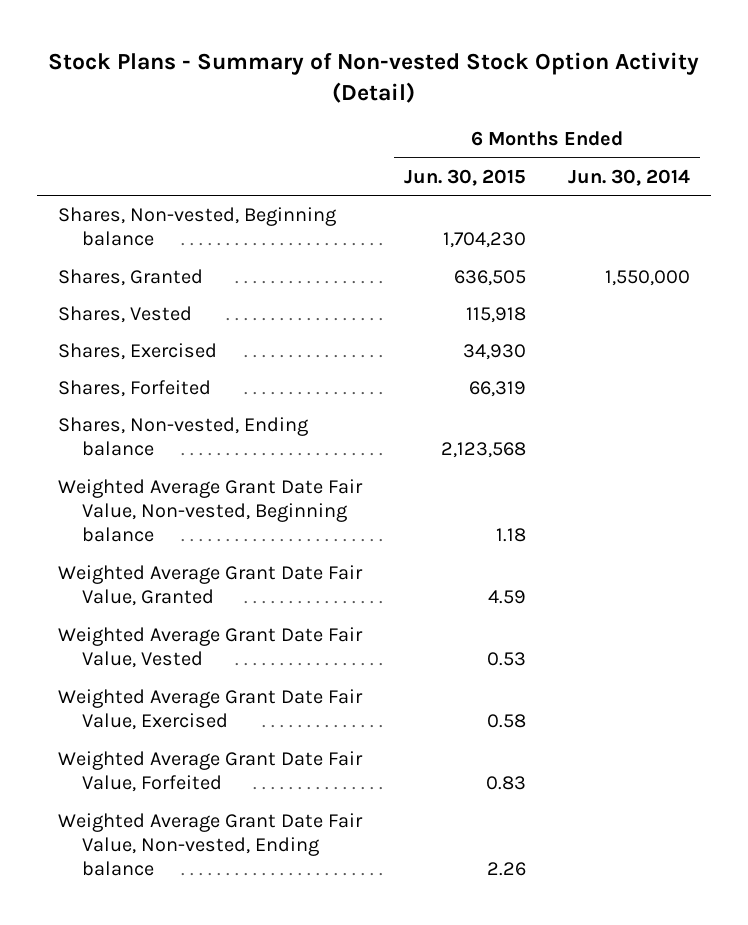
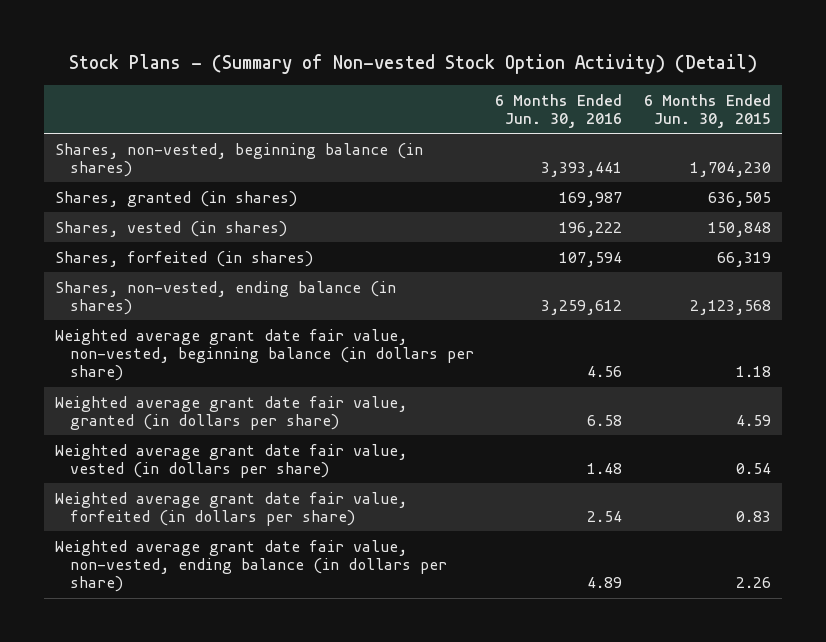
[48,51,700,104] Stock Plans - Summary of Non-vested Stock Option Activity (Detail) -> [69,54,758,75] Stock Plans - (Summary of Non-vested Stock Option Activity) (Detail)
[567,168,690,186] Jun. 30, 2014 -> none
none -> [495,93,623,129] 6 Months Ended Jun. 30, 2016
[58,343,218,361] Shares, Exercised -> none
[58,689,364,731] Weighted Average Grant Date Fair Value, Exercised -> none
[58,207,337,247] Shares, Non-vested, Beginning balance -> [55,142,424,177] Shares, non-vested, beginning balance (in shares)
[58,269,204,287] Shares, Granted -> [55,190,298,207] Shares, granted (in shares)
[58,306,193,324] Shares, Vested -> [55,220,288,237] Shares, vested (in shares)
[466,307,527,324] 115,918 -> [708,221,772,237] 150,848
[58,380,212,398] Shares, Forfeited -> [55,250,314,267] Shares, forfeited (in shares)
[58,417,309,457] Shares, Non-vested, Ending balance -> [55,280,397,315] Shares, non-vested, ending balance (in shares)
[58,479,364,543] Weighted Average Grant Date Fair Value, Non-vested, Beginning balance -> [55,328,474,382] Weighted average grant date fair value, non-vested, beginning balance (in dollars per share)
[58,565,364,607] Weighted Average Grant Date Fair Value, Granted -> [55,395,408,430] Weighted average grant date fair value, granted (in dollars per share)
[58,627,364,669] Weighted Average Grant Date Fair Value, Vested -> [55,443,408,478] Weighted average grant date fair value, vested (in dollars per share)
[487,652,527,667] 0.53 -> [736,462,772,474] 0.54
[58,751,364,793] Weighted Average Grant Date Fair Value, Forfeited -> [55,491,408,526] Weighted average grant date fair value, forfeited (in dollars per share)
[58,813,364,877] Weighted Average Grant Date Fair Value, Non-vested, Ending balance -> [55,539,447,593] Weighted average grant date fair value, non-vested, ending balance (in dollars per share)

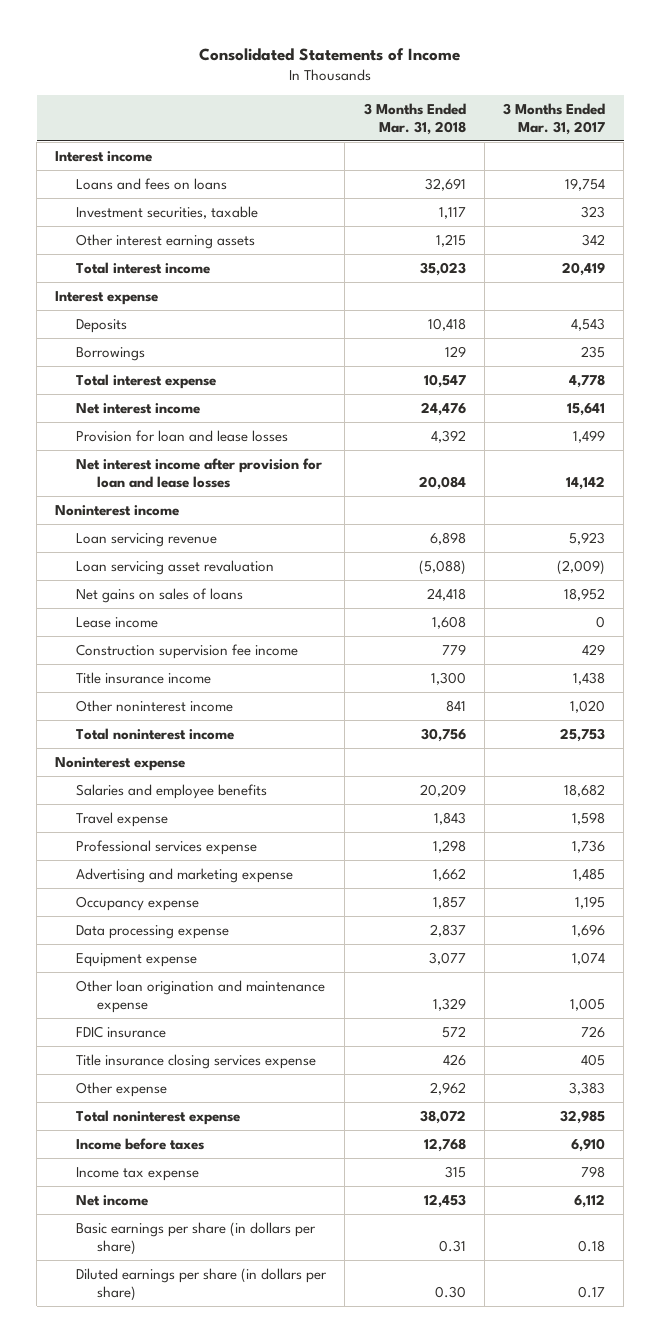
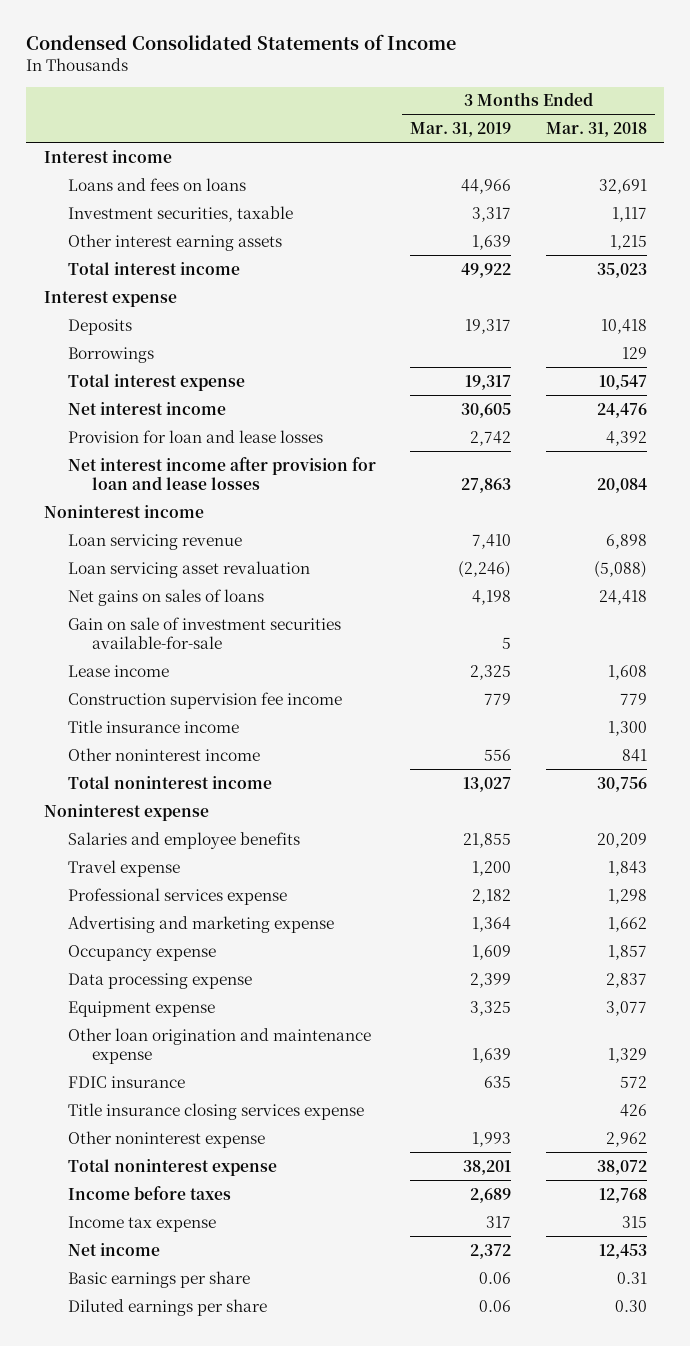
[199,47,461,61] Consolidated Statements of Income -> [26,34,457,51] Condensed Consolidated Statements of Income
[503,102,606,135] 3 Months Ended Mar. 31, 2017 -> none
none -> [410,122,512,138] Mar. 31, 2019
none -> [67,616,341,649] Gain on sale of investment securities available-for-sale
[76,1082,168,1098] Other expense -> [67,1130,265,1148] Other noninterest expense
[76,1222,317,1255] Basic earnings per share (in dollars per share) -> [67,1270,250,1288] Basic earnings per share
[76,1268,328,1301] Diluted earnings per share (in dollars per share) -> [67,1298,267,1316] Diluted earnings per share

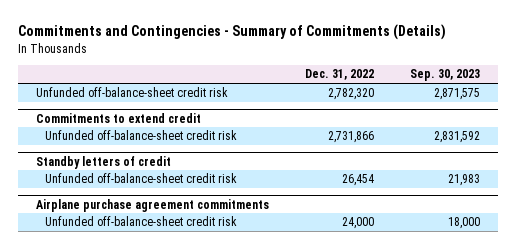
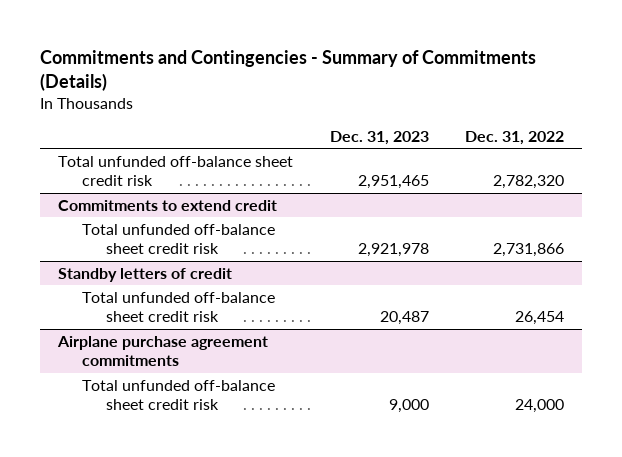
[409,69,480,82] Sep. 30, 2023 -> none
none -> [329,130,429,145] Dec. 31, 2023
[35,87,228,98] Unfunded off-balance-sheet credit risk -> [58,155,294,187] Total unfunded off-balance sheet credit risk
[44,130,237,141] Unfunded off-balance-sheet credit risk -> [82,223,276,255] Total unfunded off-balance sheet credit risk
[44,173,237,184] Unfunded off-balance-sheet credit risk -> [82,291,276,323] Total unfunded off-balance sheet credit risk
[44,216,237,227] Unfunded off-balance-sheet credit risk -> [82,379,276,411] Total unfunded off-balance sheet credit risk

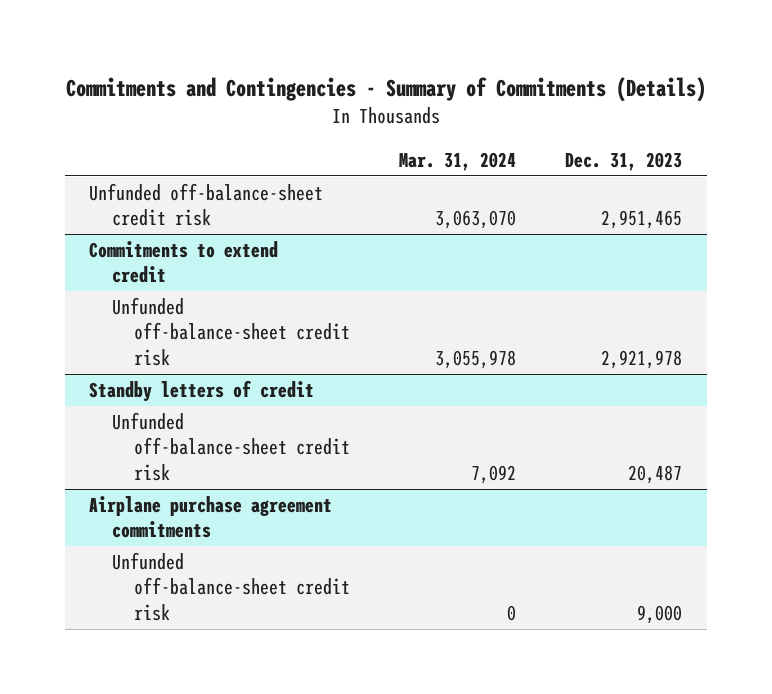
[464,130,564,145] Dec. 31, 2022 -> none
none -> [398,151,516,171] Mar. 31, 2024
[58,155,294,187] Total unfunded off-balance sheet credit risk -> [89,183,324,227] Unfunded off-balance-sheet credit risk
[82,223,276,255] Total unfunded off-balance sheet credit risk -> [111,297,350,366] Unfunded off-balance-sheet credit risk
[82,291,276,323] Total unfunded off-balance sheet credit risk -> [111,412,350,481] Unfunded off-balance-sheet credit risk
[82,379,276,411] Total unfunded off-balance sheet credit risk -> [111,552,350,621] Unfunded off-balance-sheet credit risk

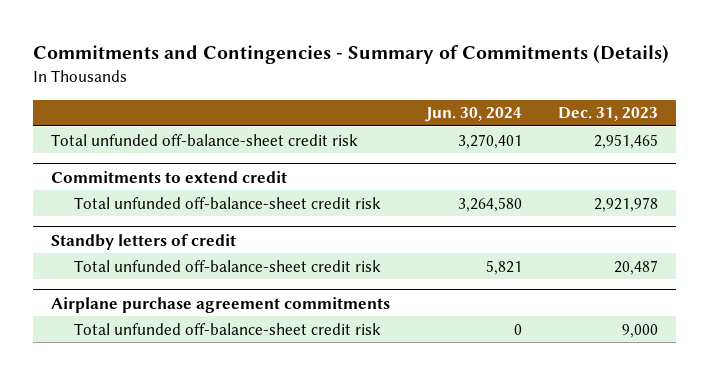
[398,151,516,171] Mar. 31, 2024 -> none
none -> [424,107,522,123] Jun. 30, 2024
[89,183,324,227] Unfunded off-balance-sheet credit risk -> [50,133,358,146] Total unfunded off-balance-sheet credit risk
[111,297,350,366] Unfunded off-balance-sheet credit risk -> [74,196,382,209] Total unfunded off-balance-sheet credit risk
[111,412,350,481] Unfunded off-balance-sheet credit risk -> [74,259,382,272] Total unfunded off-balance-sheet credit risk
[111,552,350,621] Unfunded off-balance-sheet credit risk -> [74,322,382,335] Total unfunded off-balance-sheet credit risk

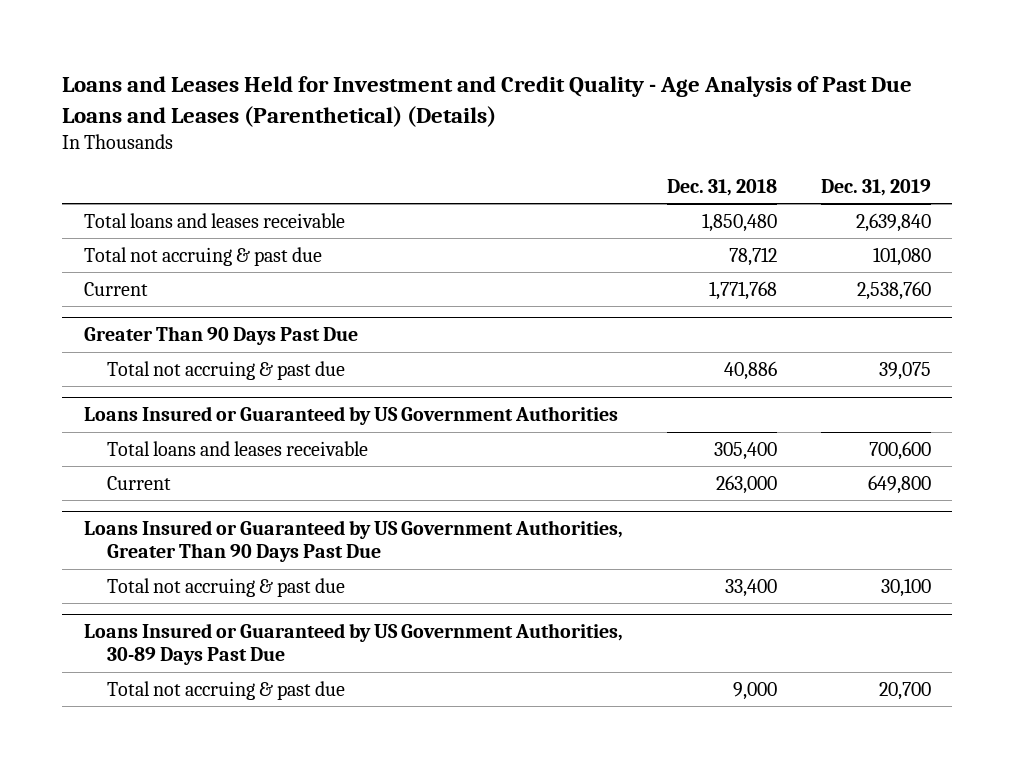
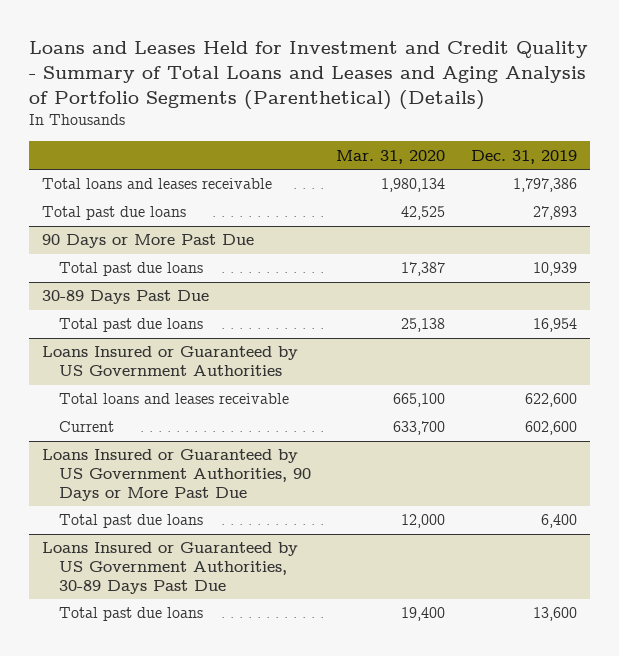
[61,76,912,127] Loans and Leases Held for Investment and Credit Quality - Age Analysis of Past Due Loans and Leases (Parenthetical) (Details) -> [28,40,588,110] Loans and Leases Held for Investment and Credit Quality - Summary of Total Loans and Leases and Aging Analysis of Portfolio Segments (Parenthetical) (Details)
[666,178,777,196] Dec. 31, 2018 -> none
none -> [336,149,446,164] Mar. 31, 2020
[83,281,148,296] Current -> none
[855,212,931,232] 2,639,840 -> [512,178,577,193] 1,797,386
[83,246,322,266] Total not accruing & past due -> [41,206,186,221] Total past due loans
[872,246,931,266] 101,080 -> [532,206,577,221] 27,893
[83,326,358,346] Greater Than 90 Days Past Due -> [41,234,254,249] 90 Days or More Past Due
[107,360,346,380] Total not accruing & past due -> [59,262,204,277] Total past due loans
[878,361,931,380] 39,075 -> [532,262,577,277] 10,939
none -> [41,290,209,305] 30-89 Days Past Due
none -> [59,318,204,333] Total past due loans
[868,440,931,460] 700,600 -> [524,393,577,408] 622,600
[867,474,931,494] 649,800 -> [524,421,577,436] 602,600
[83,520,623,563] Loans Insured or Guaranteed by US Government Authorities, Greater Than 90 Days Past Due -> [41,449,312,501] Loans Insured or Guaranteed by US Government Authorities, 90 Days or More Past Due
[107,577,346,597] Total not accruing & past due -> [59,514,204,529] Total past due loans
[880,577,931,597] 30,100 -> [540,514,577,529] 6,400
[107,680,346,700] Total not accruing & past due -> [59,607,204,622] Total past due loans
[878,681,931,700] 20,700 -> [532,607,577,622] 13,600

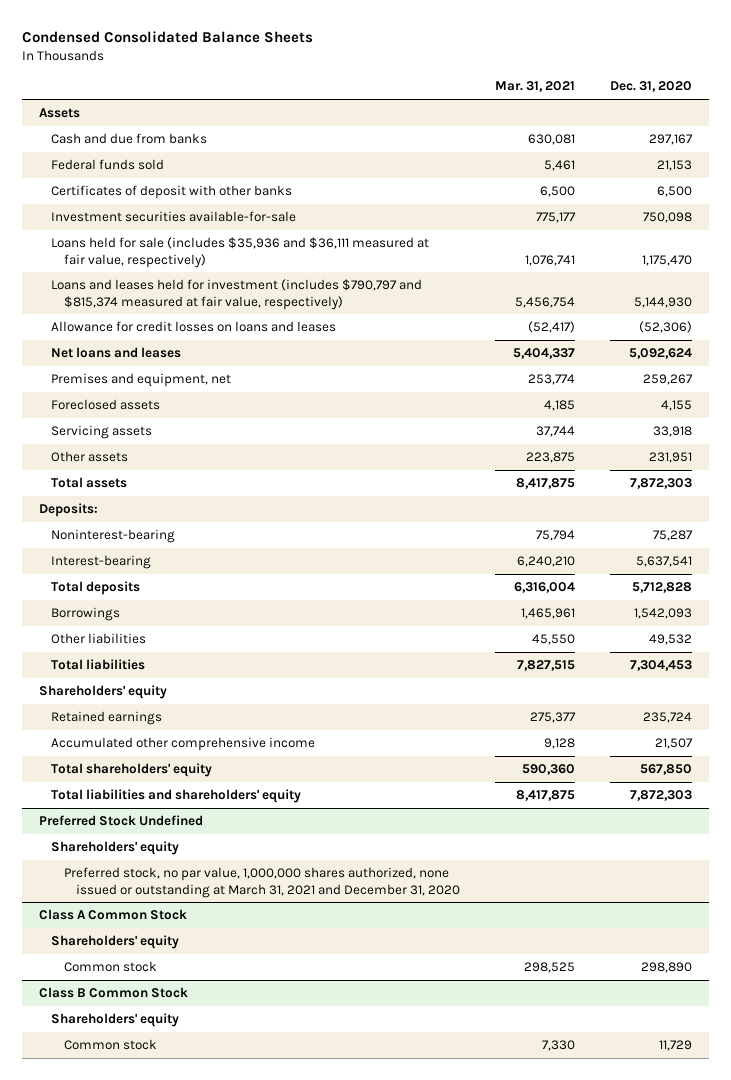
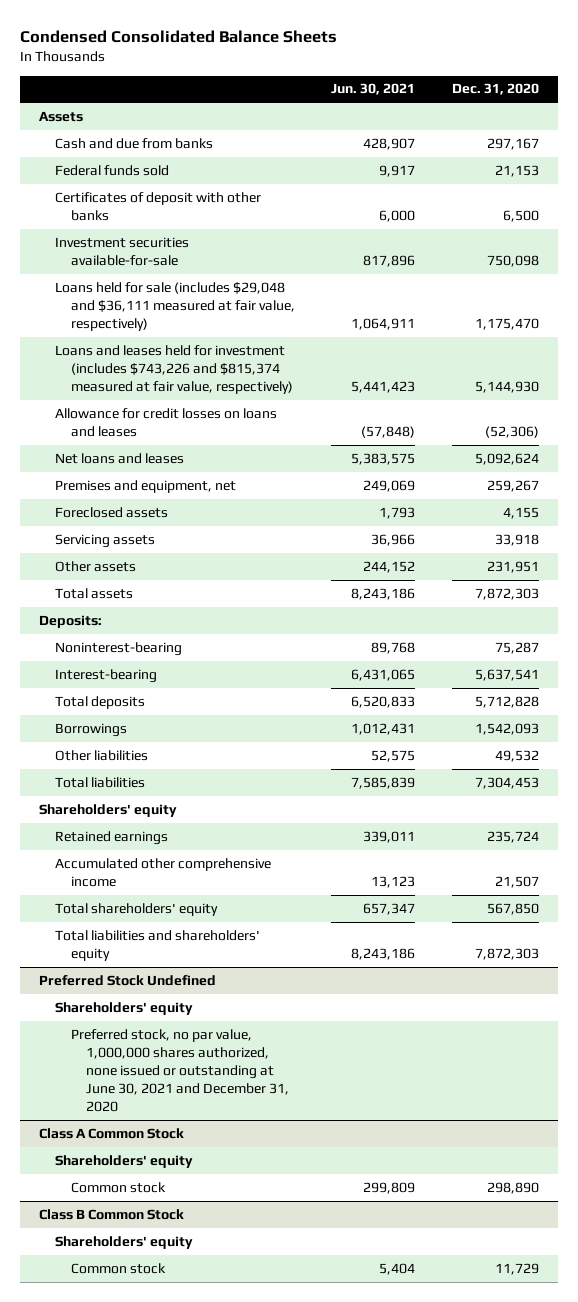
[494,81,575,93] Mar. 31, 2021 -> none
none -> [331,83,416,96] Jun. 30, 2021
[51,236,430,268] Loans held for sale (includes $35,936 and $36,111 measured at fair value, respectively) -> [54,281,295,332] Loans held for sale (includes $29,048 and $36,111 measured at fair value, respectively)
[51,278,423,310] Loans and leases held for investment (includes $790,797 and $815,374 measured at fair value, respectively) -> [54,344,293,395] Loans and leases held for investment (includes $743,226 and $815,374 measured at fair value, respectively)
[63,866,460,898] Preferred stock, no par value, 1,000,000 shares authorized, none issued or outstanding at March 31, 2021 and December 31, 2020 -> [70,1028,290,1113] Preferred stock, no par value, 1,000,000 shares authorized, none issued or outstanding at June 30, 2021 and December 31, 2020

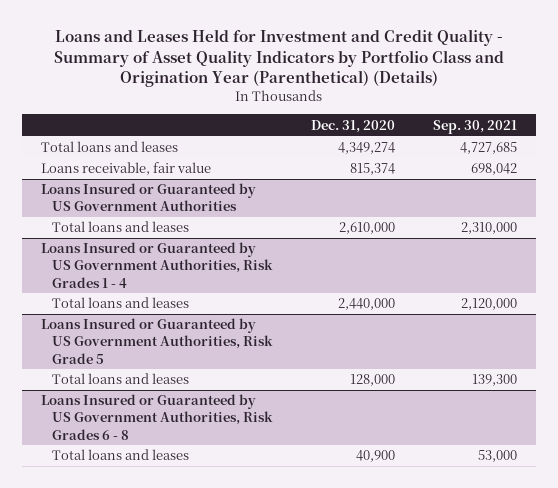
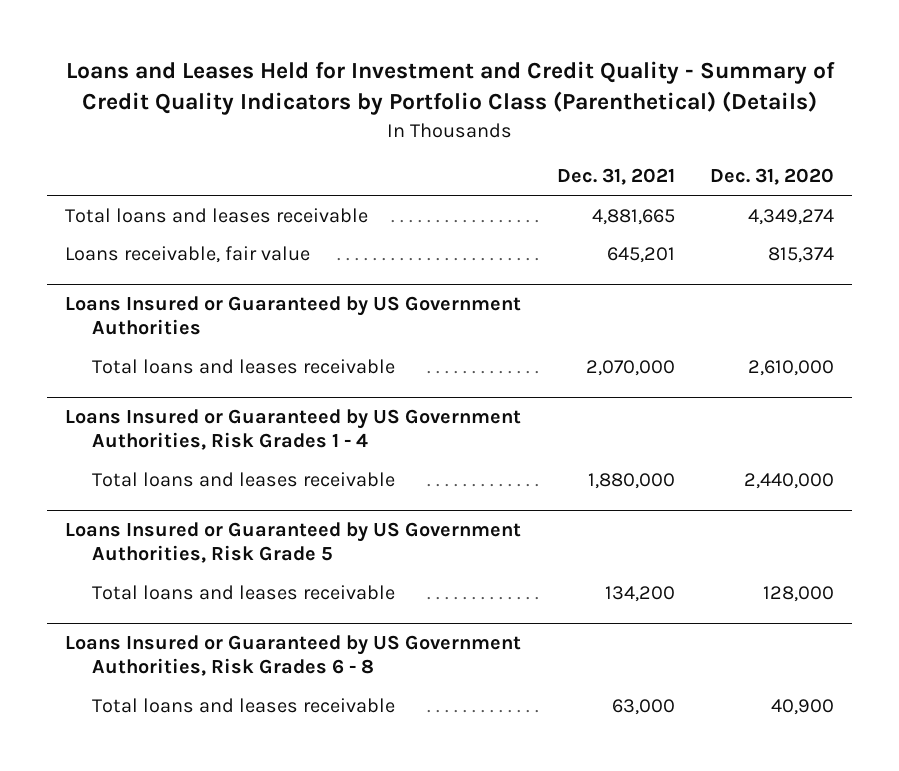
[54,29,505,88] Loans and Leases Held for Investment and Credit Quality - Summary of Asset Quality Indicators by Portfolio Class and Origination Year (Parenthetical) (Details) -> [65,61,835,116] Loans and Leases Held for Investment and Credit Quality - Summary of Credit Quality Indicators by Portfolio Class (Parenthetical) (Details)
[433,119,518,134] Sep. 30, 2021 -> none
none -> [556,168,675,186] Dec. 31, 2021
[41,141,179,153] Total loans and leases -> [64,207,368,223] Total loans and leases receivable
[51,221,189,233] Total loans and leases -> [92,358,396,374] Total loans and leases receivable
[51,297,189,309] Total loans and leases -> [92,471,396,487] Total loans and leases receivable
[51,373,189,385] Total loans and leases -> [92,584,396,600] Total loans and leases receivable
[51,449,189,461] Total loans and leases -> [92,697,396,713] Total loans and leases receivable

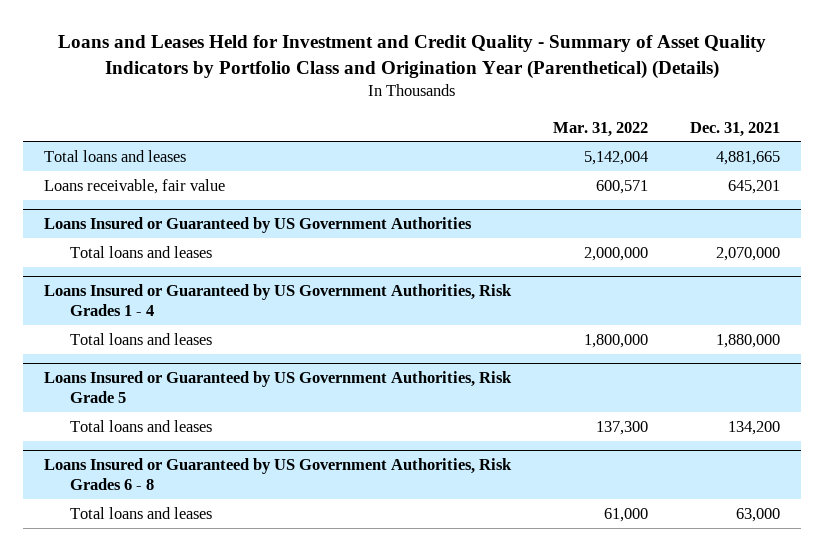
[65,61,835,116] Loans and Leases Held for Investment and Credit Quality - Summary of Credit Quality Indicators by Portfolio Class (Parenthetical) (Details) -> [57,35,766,79] Loans and Leases Held for Investment and Credit Quality - Summary of Asset Quality Indicators by Portfolio Class and Origination Year (Parenthetical) (Details)
[710,168,835,186] Dec. 31, 2020 -> none
none -> [552,121,648,137] Mar. 31, 2022
[64,207,368,223] Total loans and leases receivable -> [43,149,186,162] Total loans and leases
[92,358,396,374] Total loans and leases receivable -> [69,245,212,258] Total loans and leases
[92,471,396,487] Total loans and leases receivable -> [69,332,212,345] Total loans and leases
[92,584,396,600] Total loans and leases receivable -> [69,419,212,432] Total loans and leases
[92,697,396,713] Total loans and leases receivable -> [69,506,212,519] Total loans and leases

